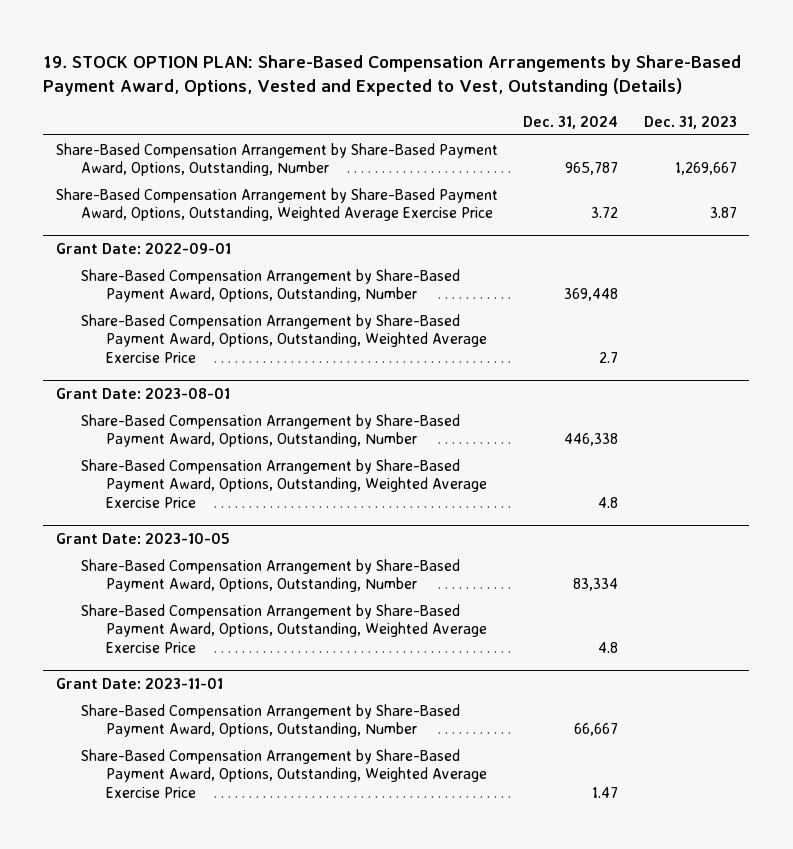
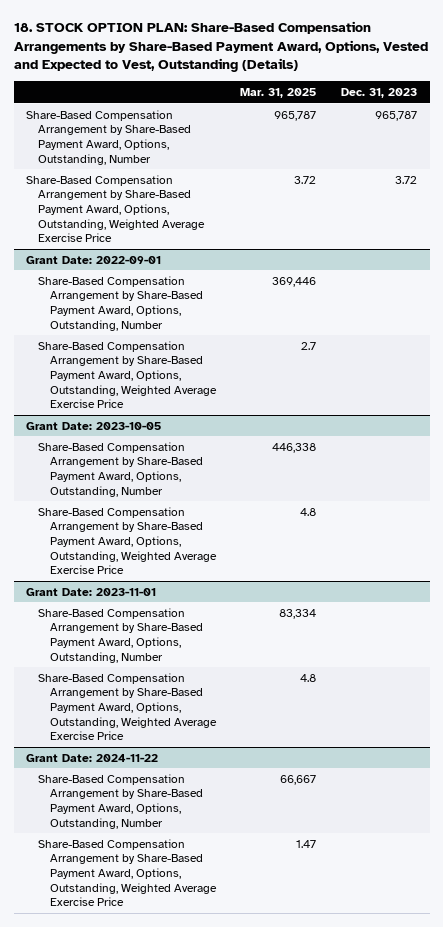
[43,54,742,97] 19. STOCK OPTION PLAN: Share-Based Compensation Arrangements by Share-Based Payment Award, Options, Vested and Expected to Vest, Outstanding (Details) -> [13,21,428,73] 18. STOCK OPTION PLAN: Share-Based Compensation Arrangements by Share-Based Payment Award, Options, Vested and Expected to Vest, Outstanding (Details)
[523,115,619,129] Dec. 31, 2024 -> none
none -> [240,87,317,98] Mar. 31, 2025
[674,162,737,176] 1,269,667 -> [375,110,418,121] 965,787
[709,207,737,219] 3.87 -> [395,175,418,184] 3.72
[56,388,231,400] Grant Date: 2023-08-01 -> none
[81,413,461,448] Share-Based Compensation Arrangement by Share-Based Payment Award, Options, Outstanding, Number -> none
[81,458,488,508] Share-Based Compensation Arrangement by Share-Based Payment Award, Options, Outstanding, Weighted Average Exercise Price -> none
none -> [26,753,159,762] Grant Date: 2024-11-22
none -> [37,773,203,829] Share-Based Compensation Arrangement by Share-Based Payment Award, Options, Outstanding, Number
none -> [37,838,217,907] Share-Based Compensation Arrangement by Share-Based Payment Award, Options, Outstanding, Weighted Average Exercise Price

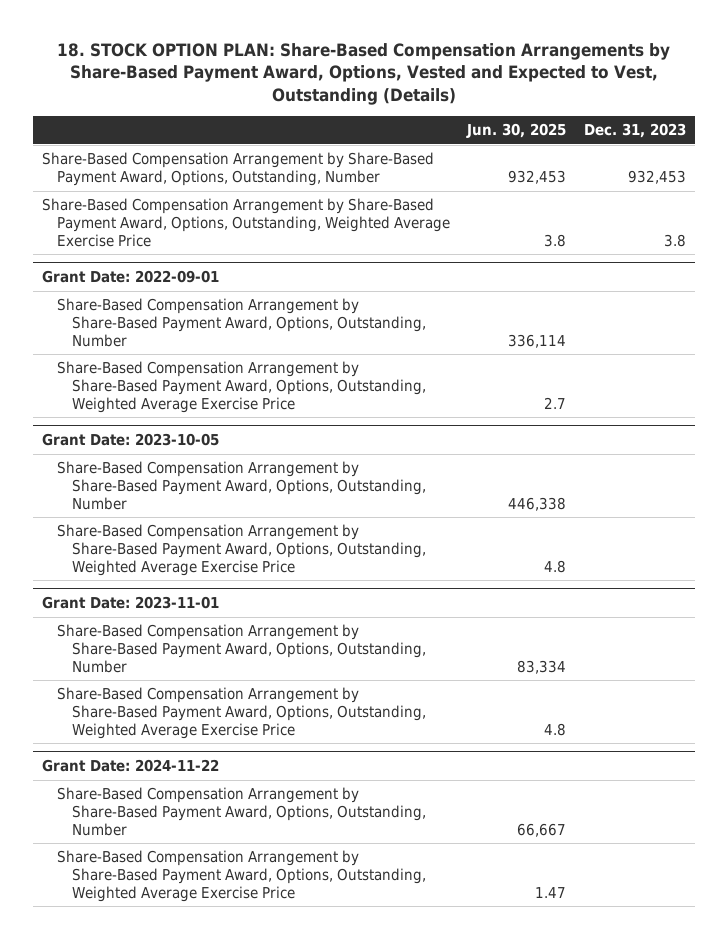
[240,87,317,98] Mar. 31, 2025 -> none
none -> [466,122,567,138] Jun. 30, 2025
[375,110,418,121] 965,787 -> [627,170,686,185] 932,453
[395,175,418,184] 3.72 -> [663,233,686,247] 3.8

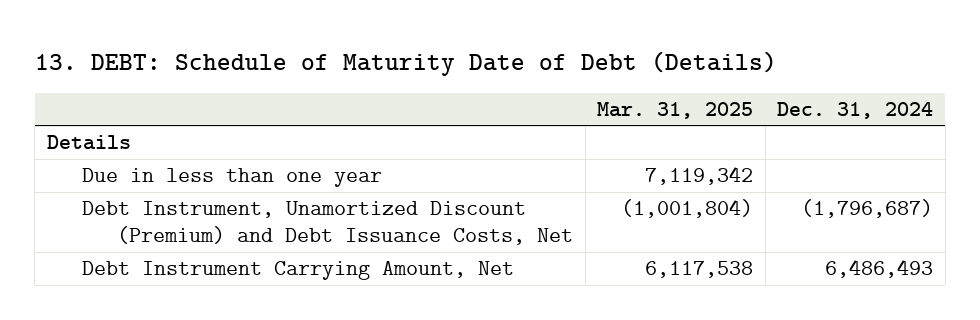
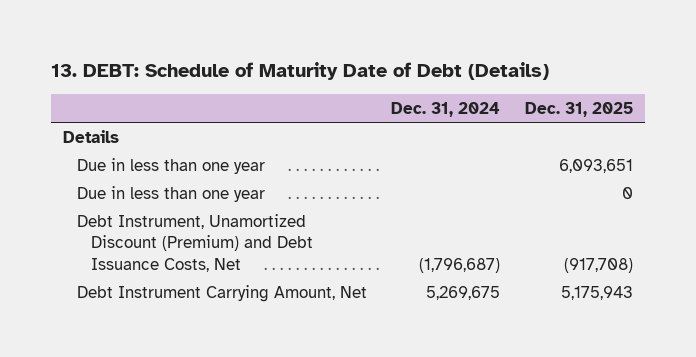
[597,101,754,119] Mar. 31, 2025 -> none
none -> [524,102,633,118] Dec. 31, 2025
none -> [76,185,265,202] Due in less than one year
[825,259,934,279] 6,486,493 -> [426,285,501,300] 5,269,675

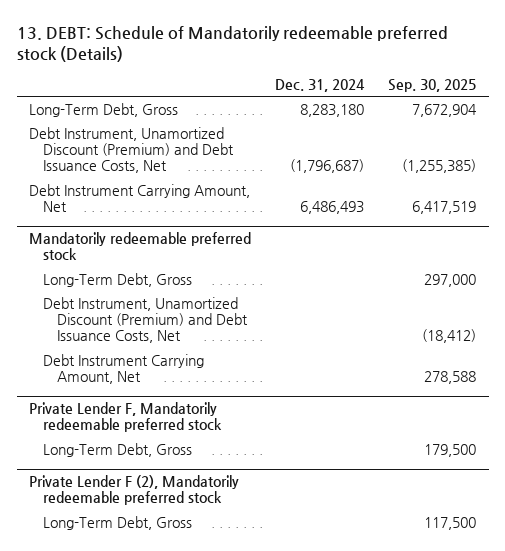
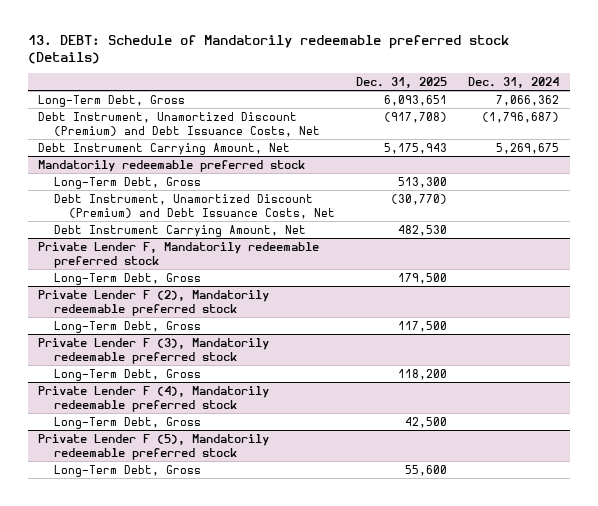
[388,79,477,93] Sep. 30, 2025 -> none
none -> [356,76,448,88] Dec. 31, 2025
[300,103,365,117] 8,283,180 -> [496,94,560,106] 7,066,362
[300,201,365,215] 6,486,493 -> [496,142,560,154] 5,269,675
none -> [38,337,270,364] Private Lender F (3), Mandatorily redeemable preferred stock
none -> [53,368,201,381] Long-Term Debt, Gross
none -> [38,385,270,412] Private Lender F (4), Mandatorily redeemable preferred stock
none -> [53,416,201,429] Long-Term Debt, Gross
none -> [38,433,270,460] Private Lender F (5), Mandatorily redeemable preferred stock
none -> [53,464,201,477] Long-Term Debt, Gross

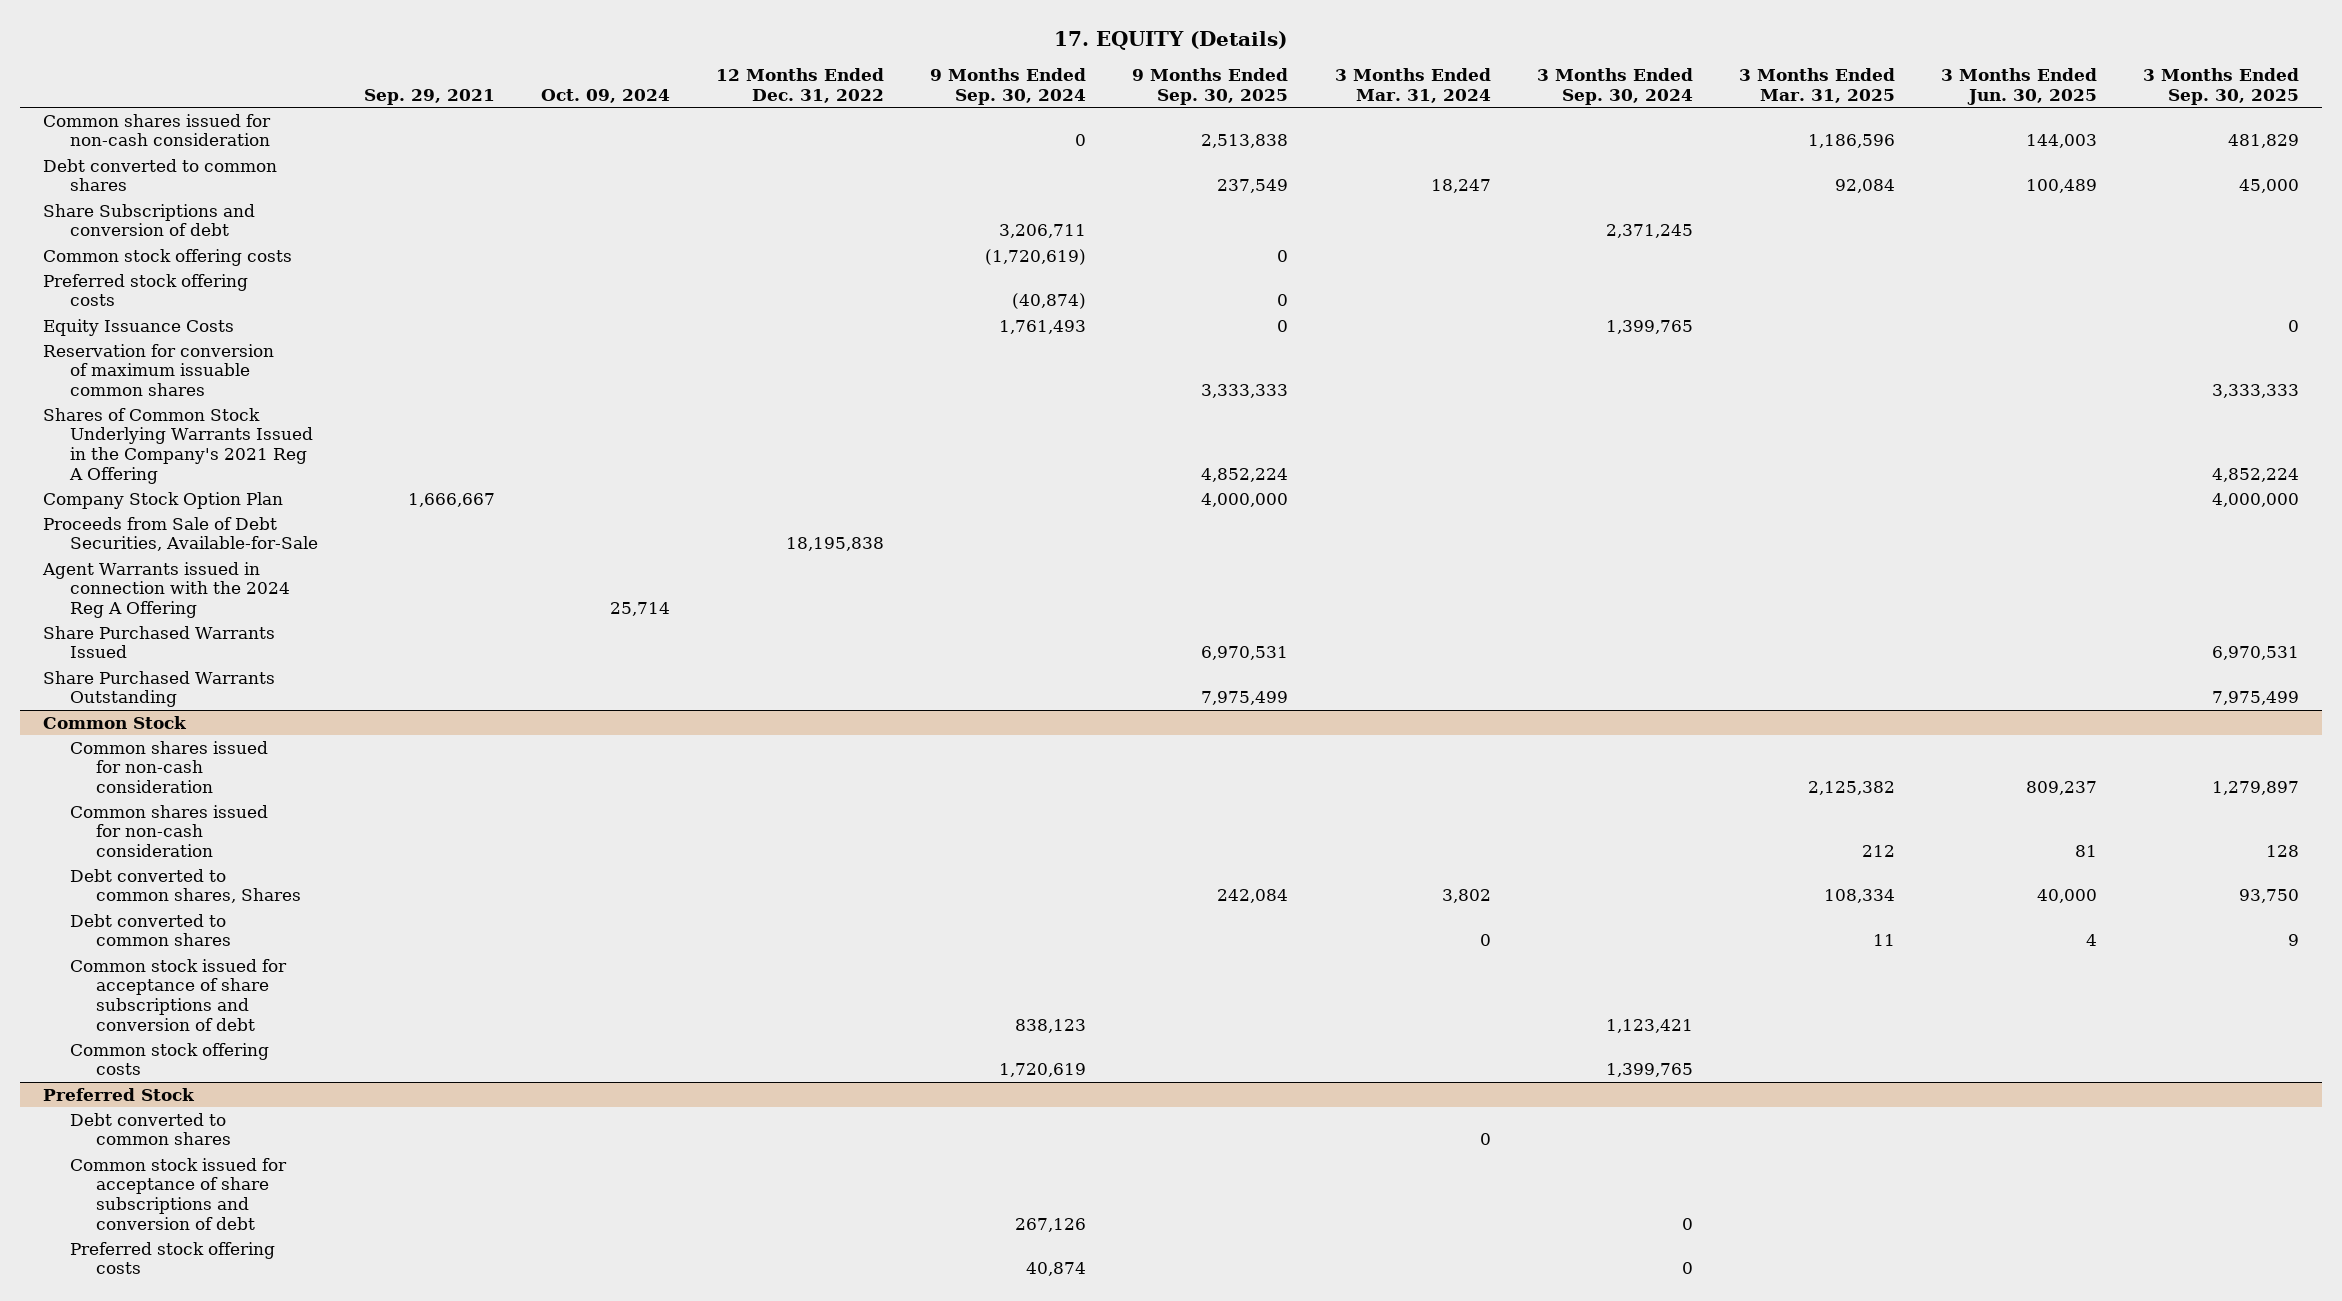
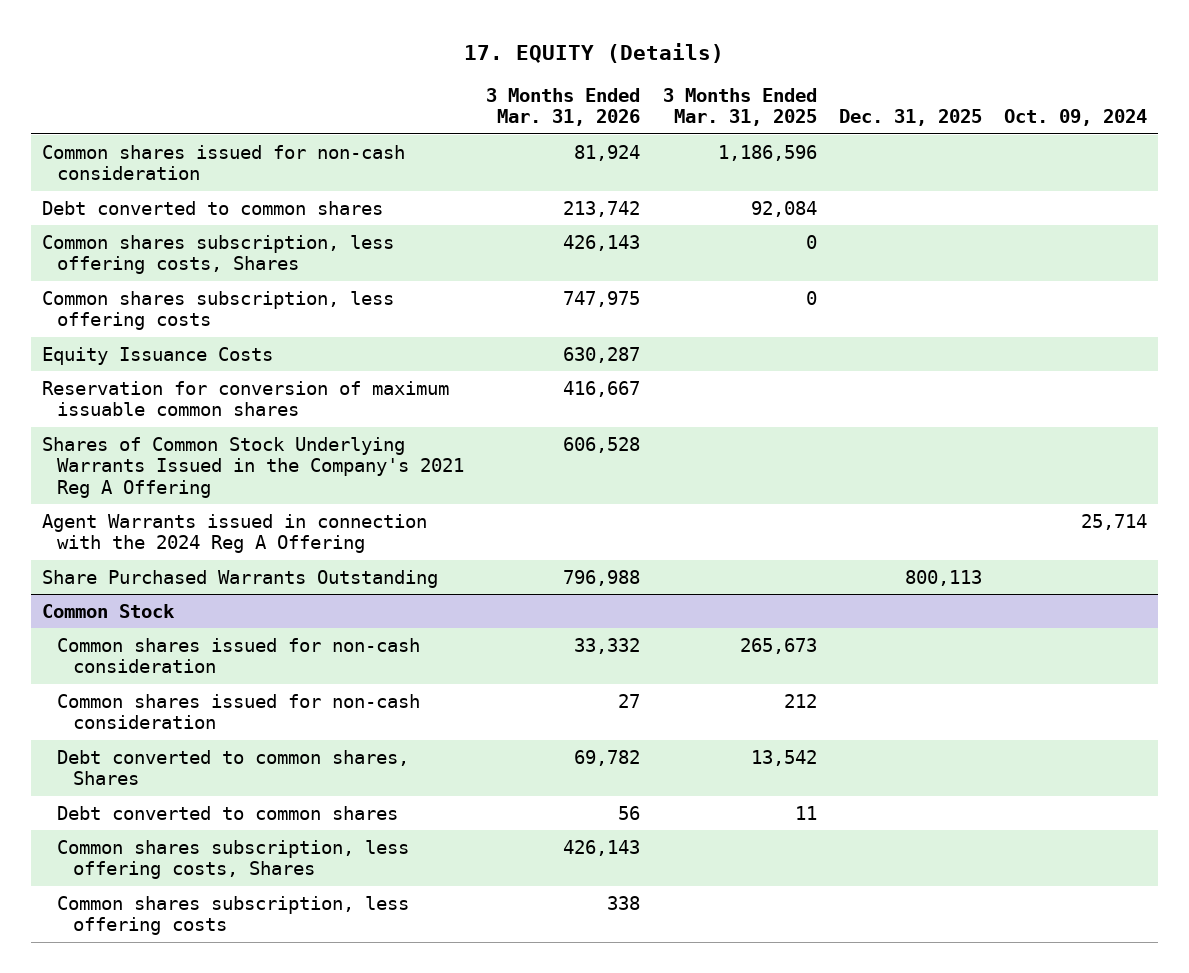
[363,88,495,105] Sep. 29, 2021 -> none
[716,68,885,103] 12 Months Ended Dec. 31, 2022 -> none
[930,68,1087,105] 9 Months Ended Sep. 30, 2024 -> none
[1132,68,1289,105] 9 Months Ended Sep. 30, 2025 -> none
[1334,68,1491,103] 3 Months Ended Mar. 31, 2024 -> none
[1536,68,1693,105] 3 Months Ended Sep. 30, 2024 -> none
[1941,68,2098,105] 3 Months Ended Jun. 30, 2025 -> none
[2143,68,2300,105] 3 Months Ended Sep. 30, 2025 -> none
none -> [486,87,641,127] 3 Months Ended Mar. 31, 2026
none -> [838,109,982,127] Dec. 31, 2025
[42,203,255,237] Share Subscriptions and conversion of debt -> none
[42,248,292,266] Common stock offering costs -> none
[42,273,248,307] Preferred stock offering costs -> none
none -> [41,234,394,275] Common shares subscription, less offering costs, Shares
none -> [41,290,394,331] Common shares subscription, less offering costs
[42,491,283,509] Company Stock Option Plan -> none
[42,516,318,552] Proceeds from Sale of Debt Securities, Available-for-Sale -> none
[42,625,275,659] Share Purchased Warrants Issued -> none
[1808,781,1896,796] 2,125,382 -> [739,637,817,654] 265,673
[1824,889,1896,904] 108,334 -> [750,749,817,766] 13,542
[69,958,287,1031] Common stock issued for acceptance of share subscriptions and conversion of debt -> none
[69,1042,269,1076] Common stock offering costs -> none
[42,1087,195,1101] Preferred Stock -> none
[69,1112,232,1146] Debt converted to common shares -> none
[69,1157,287,1230] Common stock issued for acceptance of share subscriptions and conversion of debt -> none
[69,1241,275,1275] Preferred stock offering costs -> none
none -> [57,839,410,880] Common shares subscription, less offering costs, Shares
none -> [57,895,410,936] Common shares subscription, less offering costs

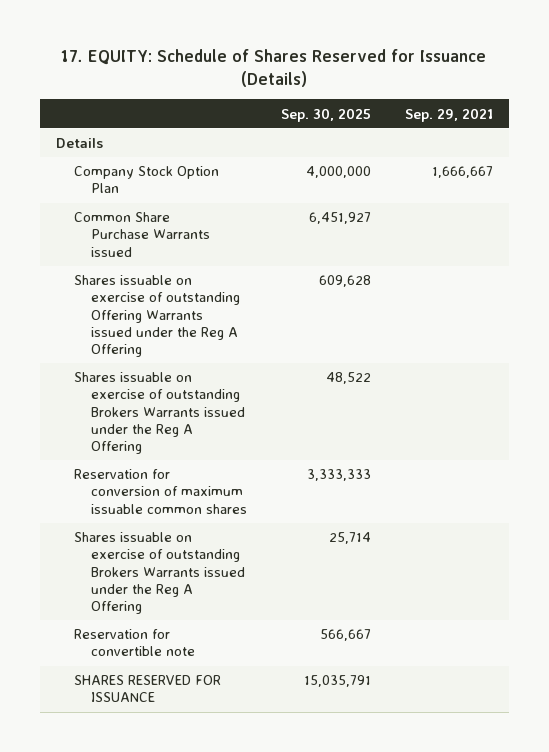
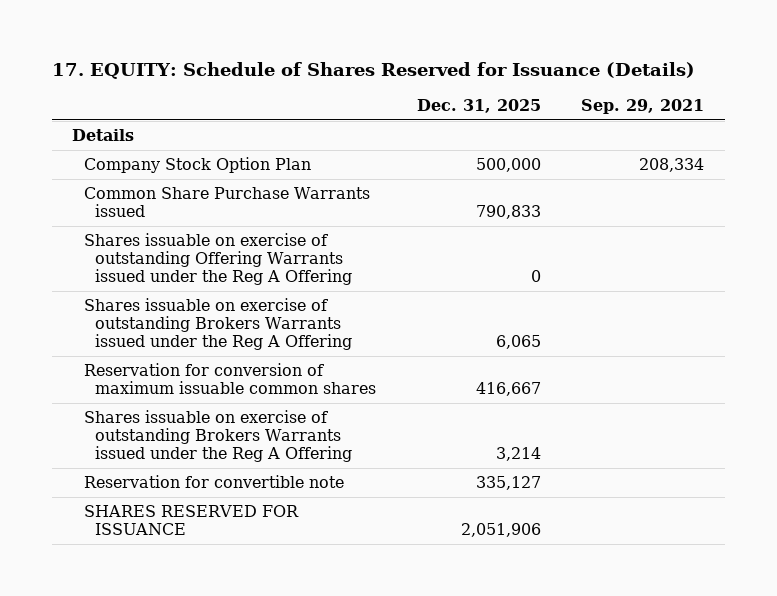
[280,107,371,122] Sep. 30, 2025 -> none
none -> [416,99,541,114] Dec. 31, 2025
[431,166,493,179] 1,666,667 -> [639,157,705,172] 208,334

